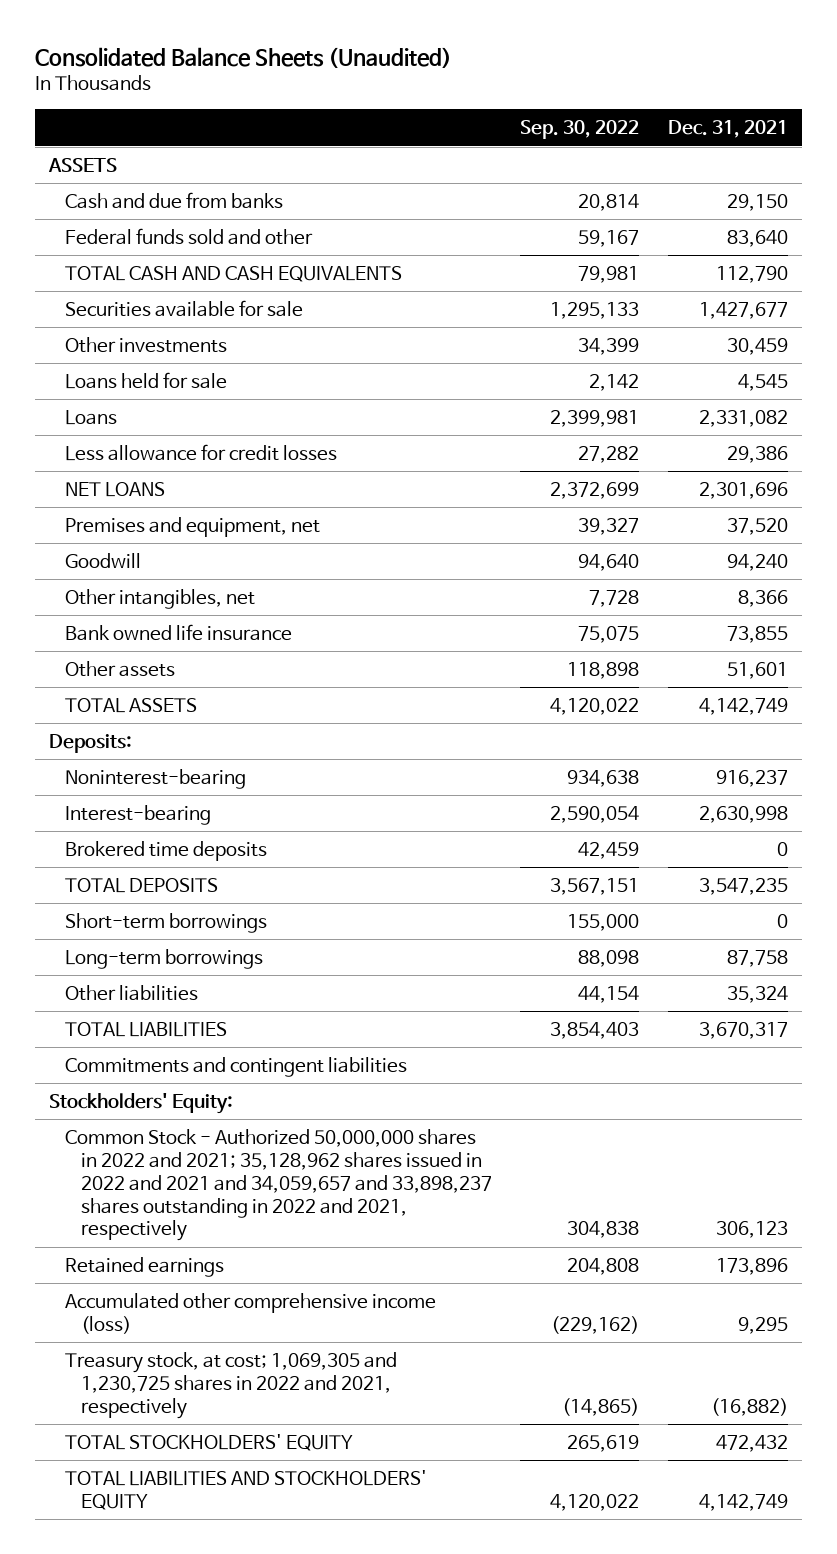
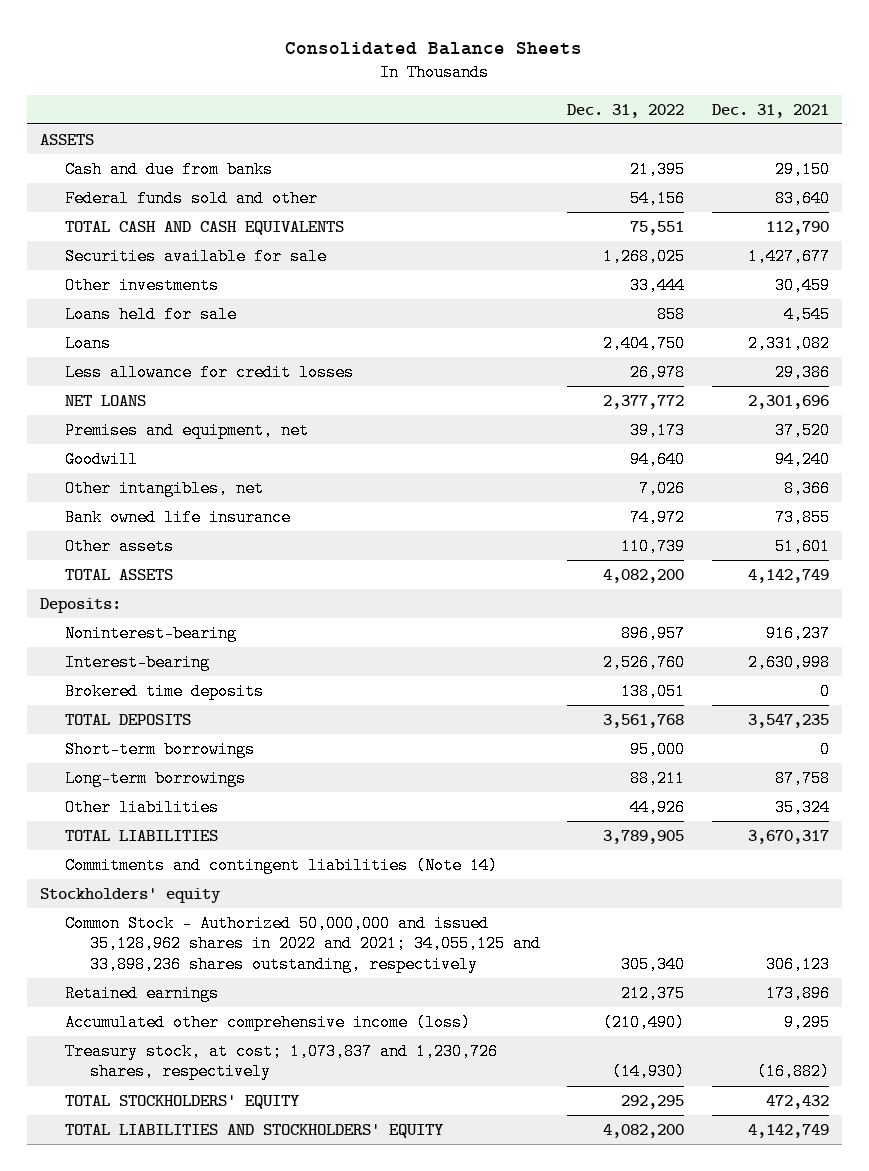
[35,46,453,68] Consolidated Balance Sheets (Unaudited) -> [285,41,583,55] Consolidated Balance Sheets
[520,120,640,140] Sep. 30, 2022 -> none
none -> [567,103,685,118] Dec. 31, 2022
[65,1056,408,1077] Commitments and contingent liabilities -> [65,856,499,874] Commitments and contingent liabilities (Note 14)
[49,1092,234,1114] Stockholders' Equity: -> [40,887,222,903] Stockholders' equity
[65,1128,492,1242] Common Stock - Authorized 50,000,000 shares in 2022 and 2021; 35,128,962 shares issued in 2022 and 2021 and 34,059,657 and 33,898,237 shares outstanding in 2022 and 2021, respectively -> [65,914,542,974] Common Stock - Authorized 50,000,000 and issued 35,128,962 shares in 2022 and 2021; 34,055,125 and 33,898,236 shares outstanding, respectively
[65,1351,398,1419] Treasury stock, at cost; 1,069,305 and 1,230,725 shares in 2022 and 2021, respectively -> [65,1042,499,1081] Treasury stock, at cost; 1,073,837 and 1,230,726 shares, respectively

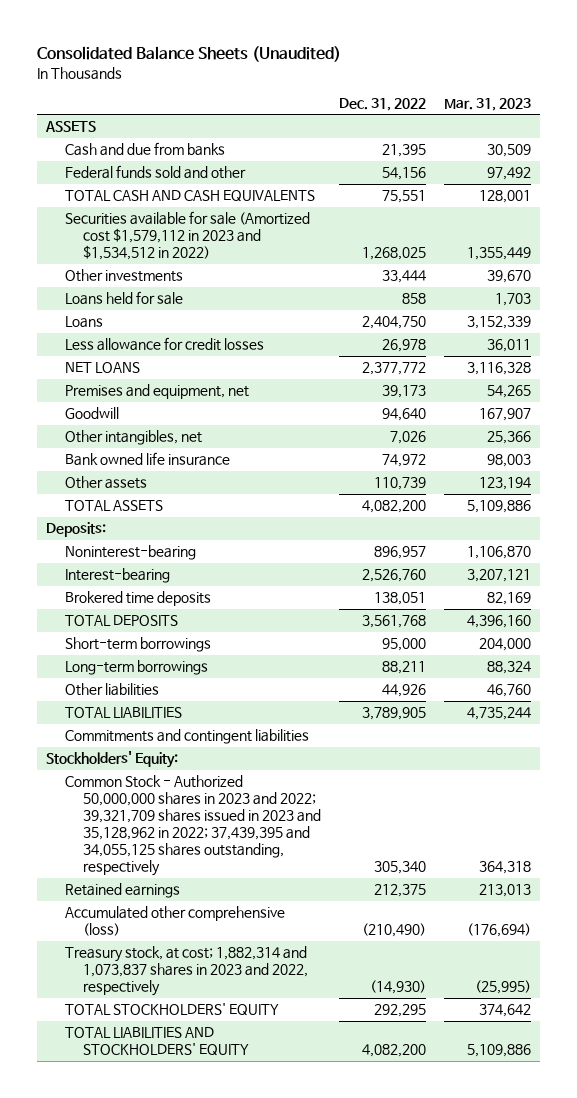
[285,41,583,55] Consolidated Balance Sheets -> [37,45,342,62] Consolidated Balance Sheets (Unaudited)
[711,103,829,118] Dec. 31, 2021 -> none
none -> [443,97,531,111] Mar. 31, 2023
[65,247,328,265] Securities available for sale -> [64,211,310,261] Securities available for sale (Amortized cost $1,579,112 in 2023 and $1,534,512 in 2022)
[65,856,499,874] Commitments and contingent liabilities (Note 14) -> [64,729,309,745] Commitments and contingent liabilities
[40,887,222,903] Stockholders' equity -> [46,751,179,769] Stockholders' Equity:
[65,914,542,974] Common Stock - Authorized 50,000,000 and issued 35,128,962 shares in 2022 and 2021; 34,055,125 and 33,898,236 shares outstanding, respectively -> [64,775,322,877] Common Stock - Authorized 50,000,000 shares in 2023 and 2022; 39,321,709 shares issued in 2023 and 35,128,962 in 2022; 37,439,395 and 34,055,125 shares outstanding, respectively
[65,1013,472,1031] Accumulated other comprehensive income (loss) -> [64,906,285,937] Accumulated other comprehensive (loss)
[65,1042,499,1081] Treasury stock, at cost; 1,073,837 and 1,230,726 shares, respectively -> [64,946,309,997] Treasury stock, at cost; 1,882,314 and 1,073,837 shares in 2023 and 2022, respectively

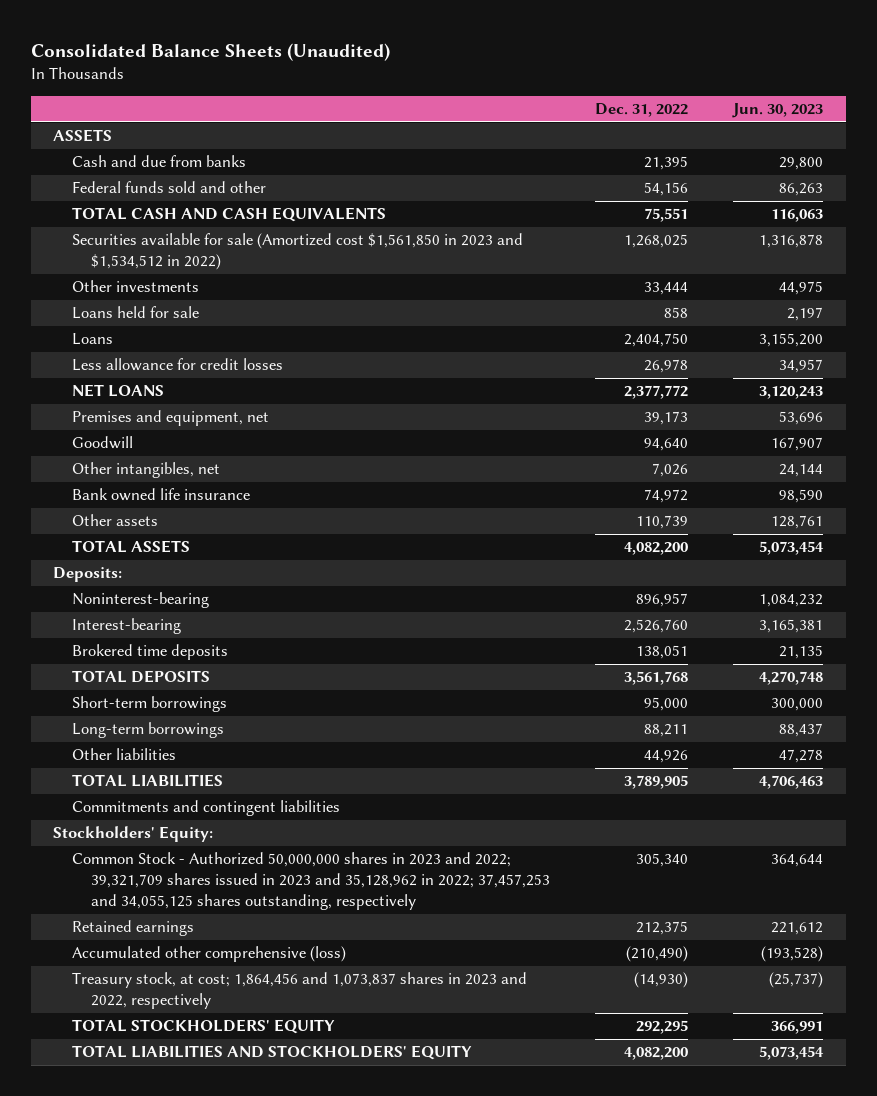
[443,97,531,111] Mar. 31, 2023 -> none
none -> [732,103,824,119] Jun. 30, 2023
[64,211,310,261] Securities available for sale (Amortized cost $1,579,112 in 2023 and $1,534,512 in 2022) -> [72,233,524,271] Securities available for sale (Amortized cost $1,561,850 in 2023 and $1,534,512 in 2022)
[64,775,322,877] Common Stock - Authorized 50,000,000 shares in 2023 and 2022; 39,321,709 shares issued in 2023 and 35,128,962 in 2022; 37,439,395 and 34,055,125 shares outstanding, respectively -> [72,852,551,911] Common Stock - Authorized 50,000,000 shares in 2023 and 2022; 39,321,709 shares issued in 2023 and 35,128,962 in 2022; 37,457,253 and 34,055,125 shares outstanding, respectively
[64,946,309,997] Treasury stock, at cost; 1,882,314 and 1,073,837 shares in 2023 and 2022, respectively -> [72,972,528,1010] Treasury stock, at cost; 1,864,456 and 1,073,837 shares in 2023 and 2022, respectively

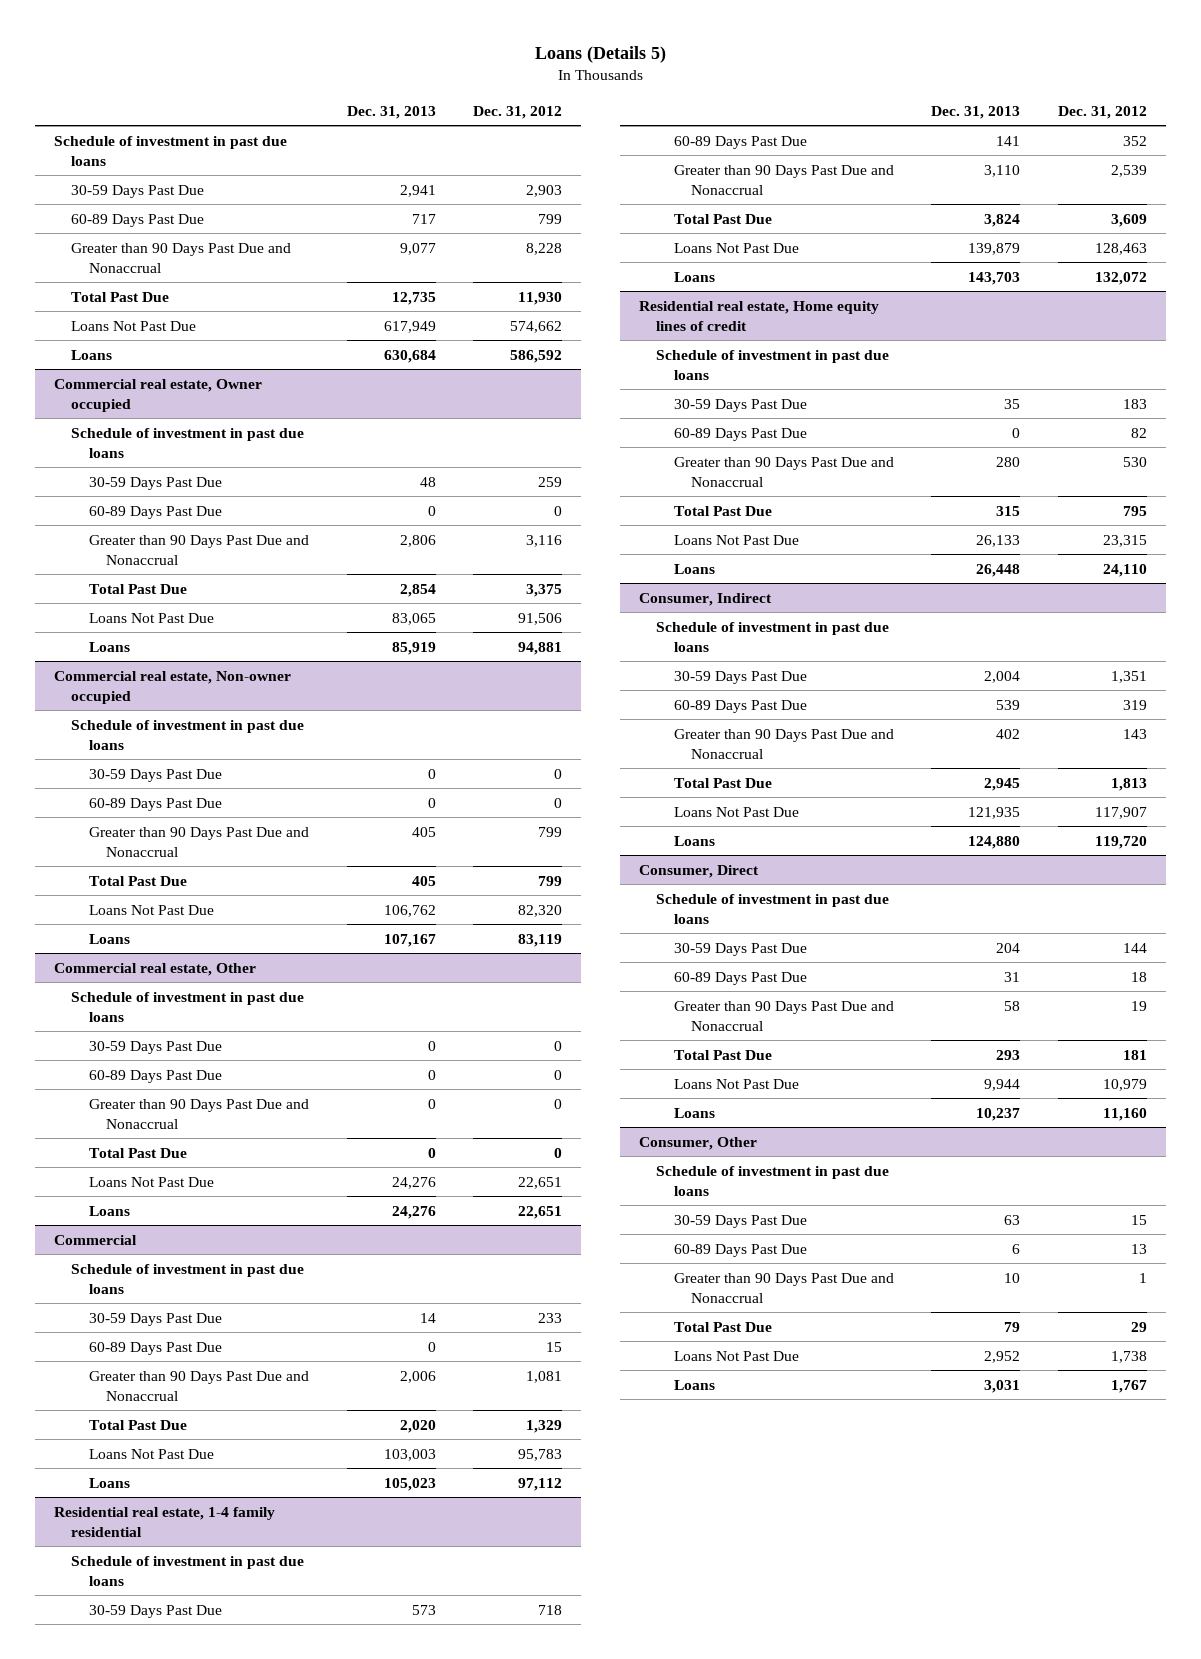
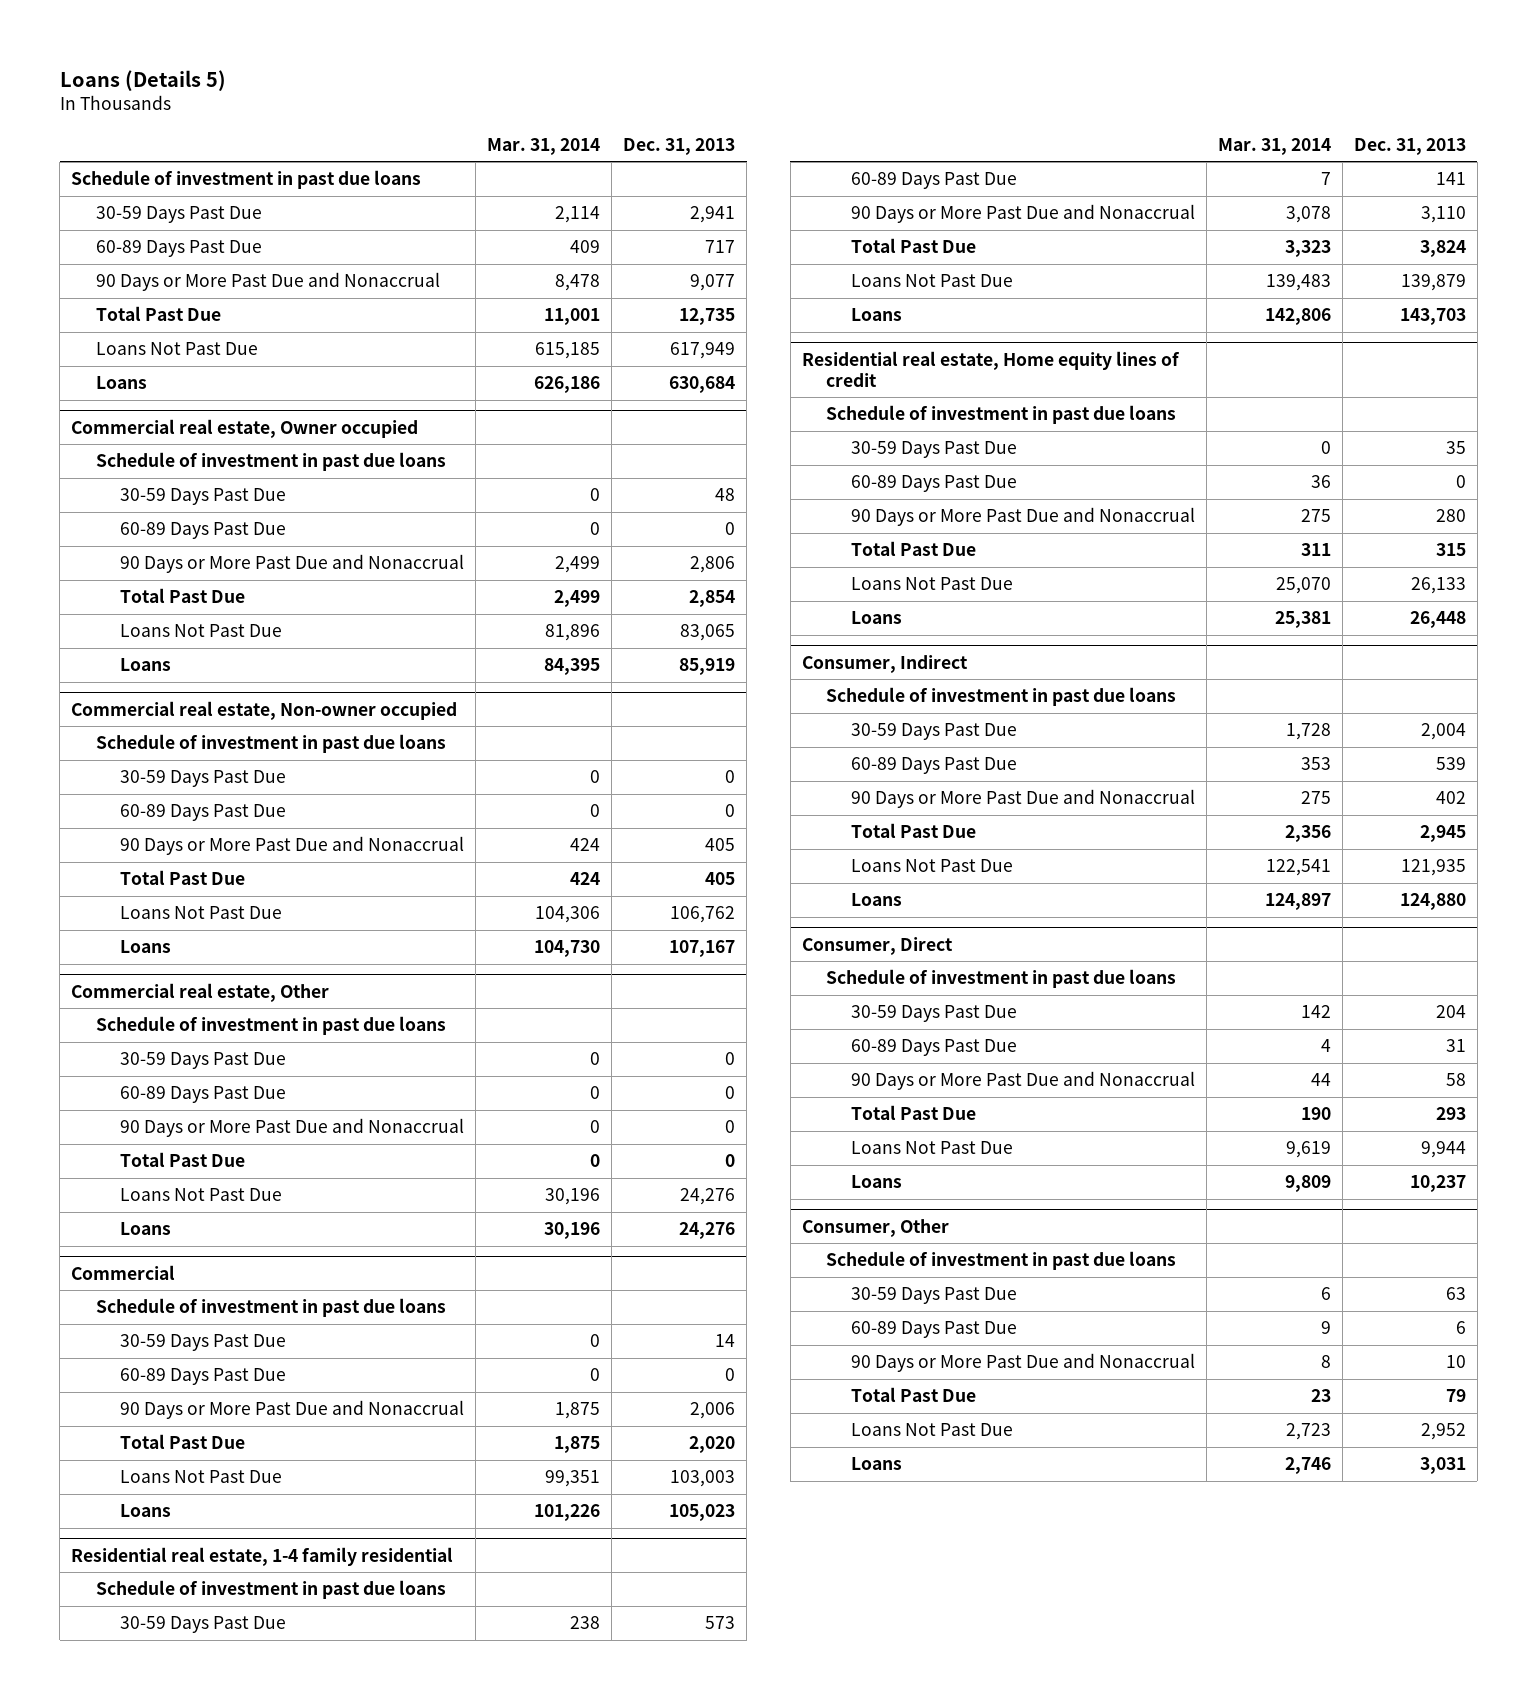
[473,105,563,119] Dec. 31, 2012 -> none
none -> [487,137,601,155] Mar. 31, 2014
[71,242,292,273] Greater than 90 Days Past Due and Nonaccrual -> [95,272,440,292] 90 Days or More Past Due and Nonaccrual
[88,534,309,565] Greater than 90 Days Past Due and Nonaccrual -> [120,554,465,574] 90 Days or More Past Due and Nonaccrual
[88,826,309,857] Greater than 90 Days Past Due and Nonaccrual -> [120,836,465,856] 90 Days or More Past Due and Nonaccrual
[88,1098,309,1129] Greater than 90 Days Past Due and Nonaccrual -> [120,1118,465,1138] 90 Days or More Past Due and Nonaccrual
[88,1370,309,1401] Greater than 90 Days Past Due and Nonaccrual -> [120,1400,465,1420] 90 Days or More Past Due and Nonaccrual
[673,164,894,195] Greater than 90 Days Past Due and Nonaccrual -> [850,204,1195,224] 90 Days or More Past Due and Nonaccrual
[673,456,894,487] Greater than 90 Days Past Due and Nonaccrual -> [850,507,1195,527] 90 Days or More Past Due and Nonaccrual
[673,728,894,759] Greater than 90 Days Past Due and Nonaccrual -> [850,789,1195,809] 90 Days or More Past Due and Nonaccrual
[673,1000,894,1031] Greater than 90 Days Past Due and Nonaccrual -> [850,1071,1195,1091] 90 Days or More Past Due and Nonaccrual
[673,1272,894,1303] Greater than 90 Days Past Due and Nonaccrual -> [850,1353,1195,1373] 90 Days or More Past Due and Nonaccrual

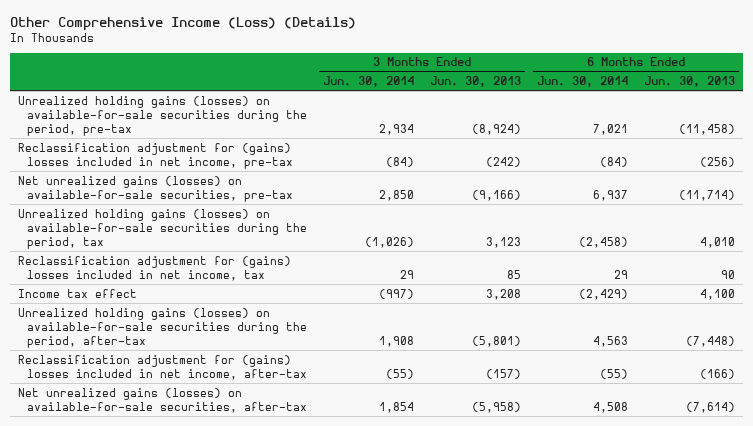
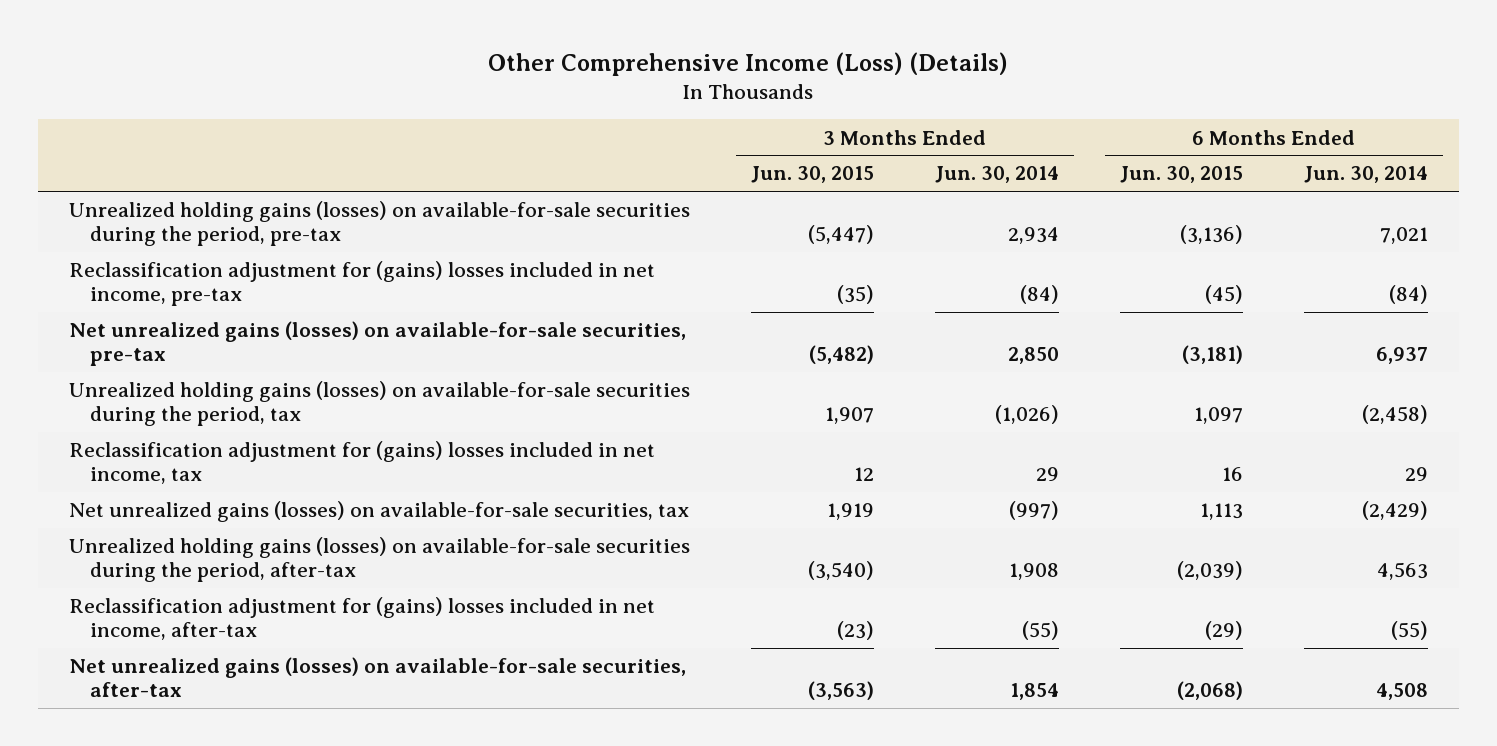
[430,76,522,88] Jun. 30, 2013 -> none
[644,76,736,88] Jun. 30, 2013 -> none
none -> [750,166,874,184] Jun. 30, 2015
none -> [1119,166,1243,184] Jun. 30, 2015
[17,288,137,298] Income tax effect -> [68,501,689,523] Net unrealized gains (losses) on available-for-sale securities, tax

